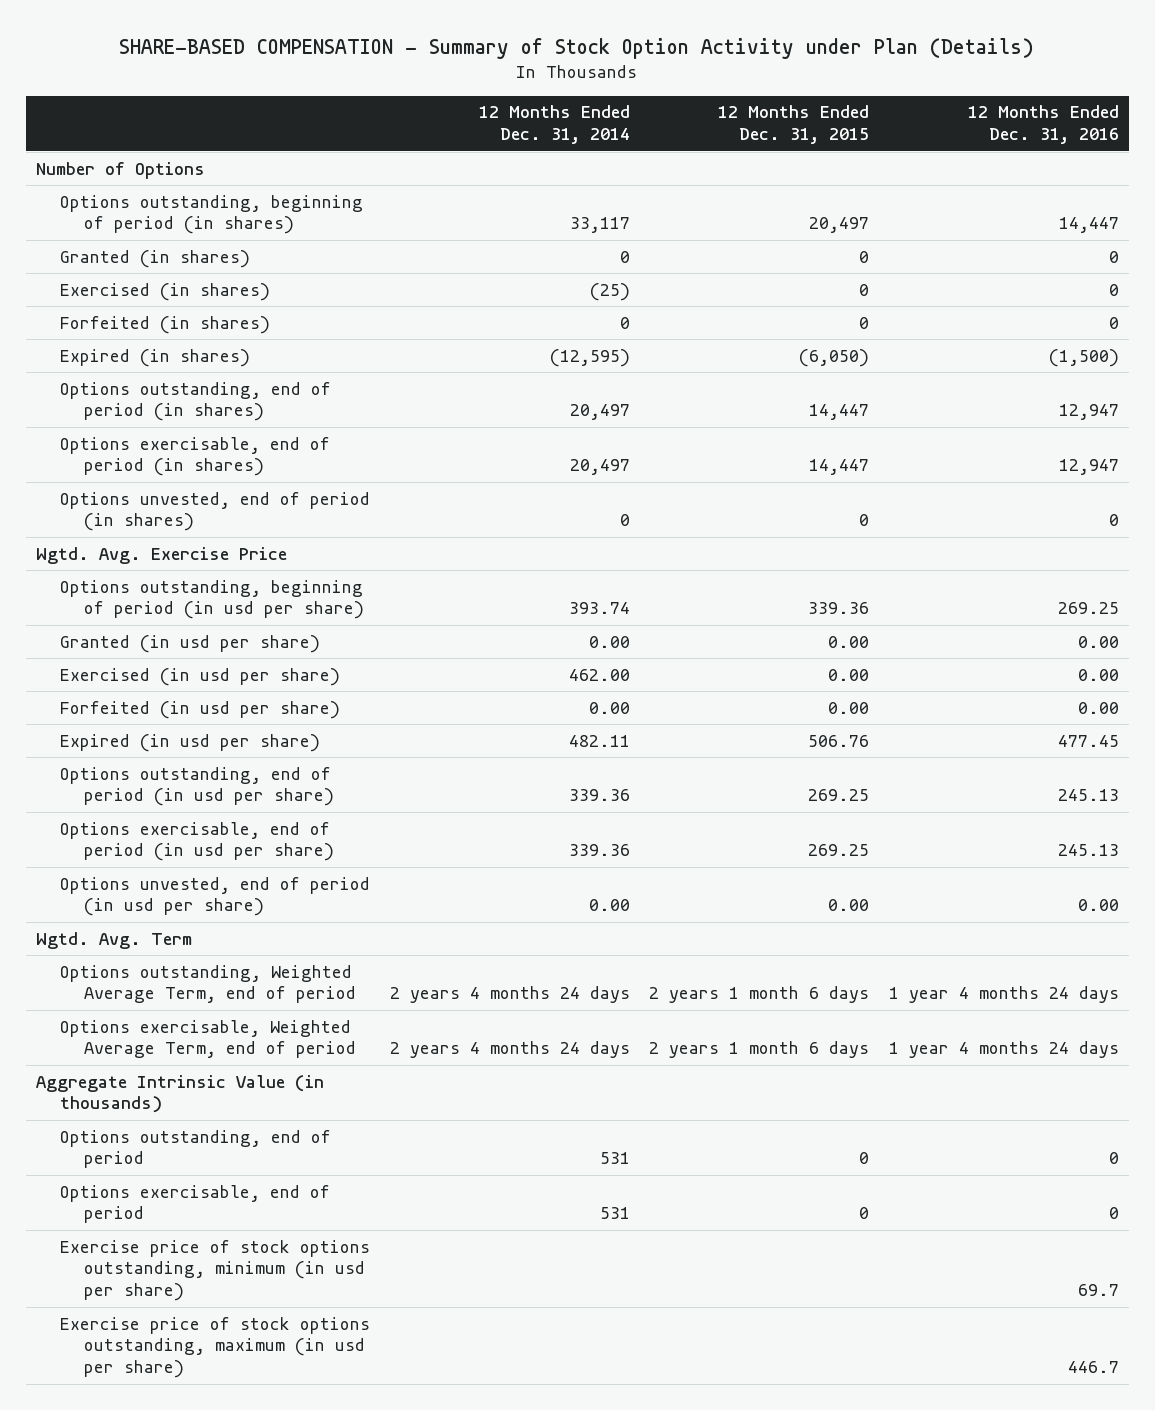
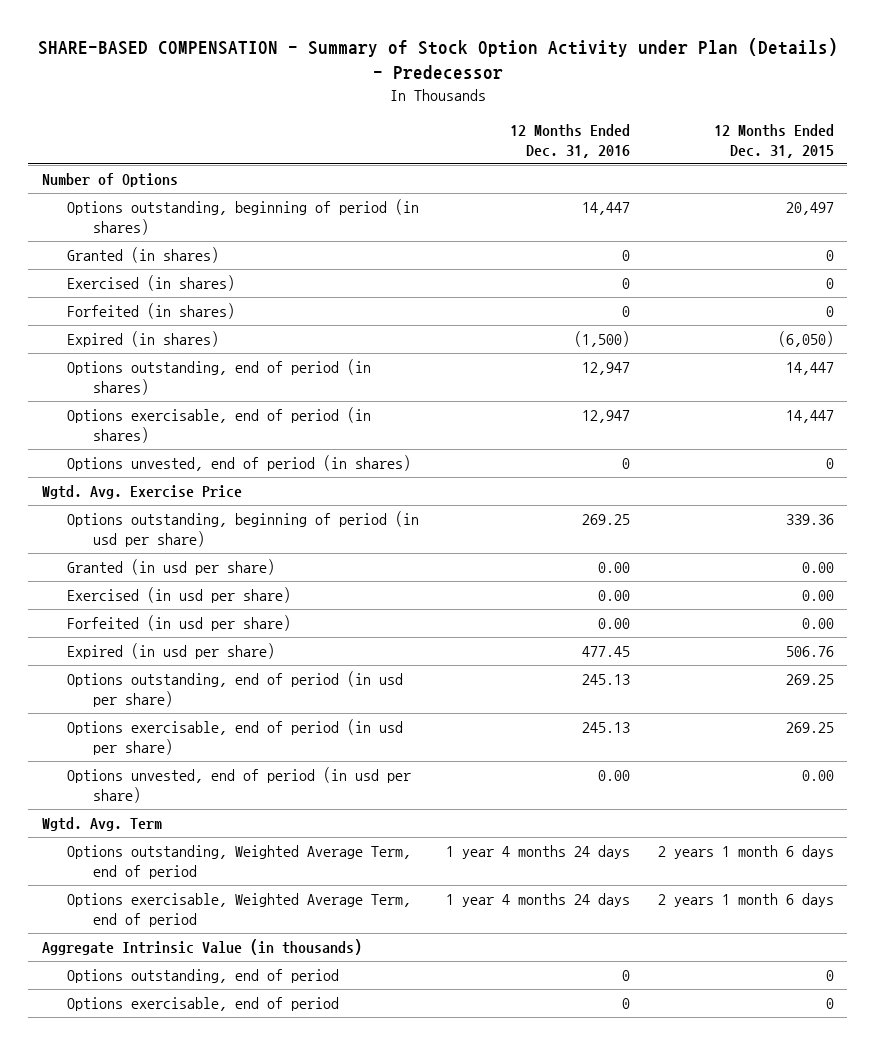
[119,38,1035,60] SHARE-BASED COMPENSATION - Summary of Stock Option Activity under Plan (Details) -> [37,38,838,81] SHARE-BASED COMPENSATION - Summary of Stock Option Activity under Plan (Details) - Predecessor
[478,105,630,145] 12 Months Ended Dec. 31, 2014 -> none
[60,1239,371,1302] Exercise price of stock options outstanding, minimum (in usd per share) -> none
[60,1316,371,1379] Exercise price of stock options outstanding, maximum (in usd per share) -> none

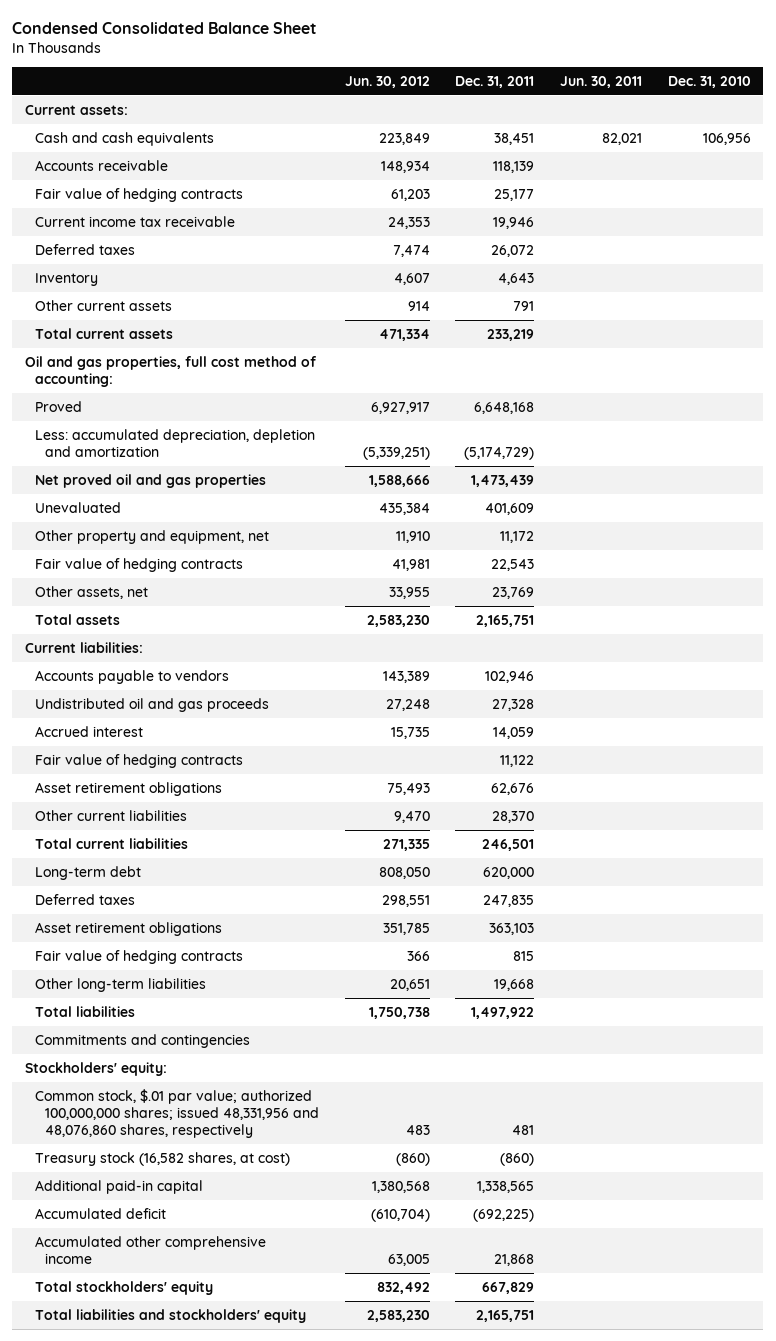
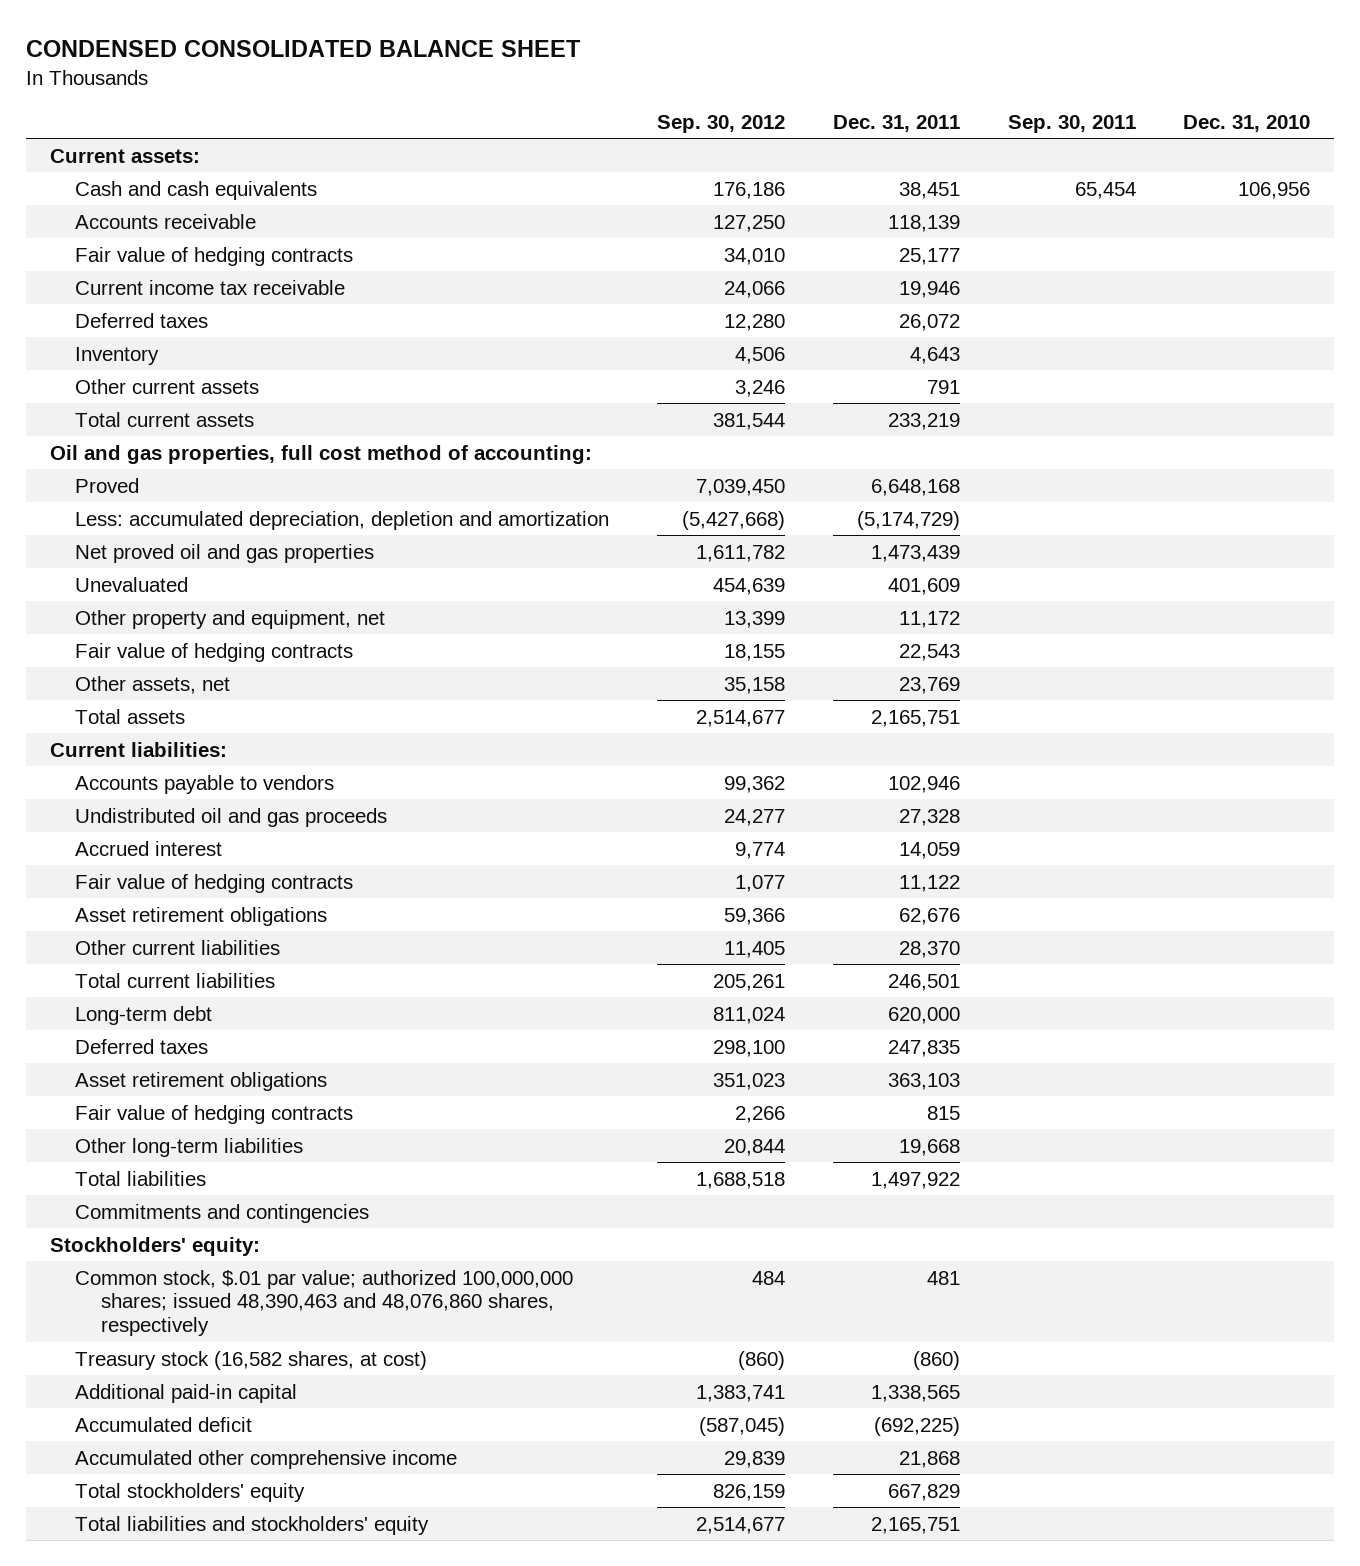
[12,21,318,34] Condensed Consolidated Balance Sheet -> [25,40,581,58] CONDENSED CONSOLIDATED BALANCE SHEET
[344,75,430,88] Jun. 30, 2012 -> none
[559,75,642,88] Jun. 30, 2011 -> none
none -> [657,114,786,133] Sep. 30, 2012
none -> [1007,114,1136,133] Sep. 30, 2011
[35,1088,320,1139] Common stock, $.01 par value; authorized 100,000,000 shares; issued 48,331,956 and 48,076,860 shares, respectively -> [75,1269,574,1337] Common stock, $.01 par value; authorized 100,000,000 shares; issued 48,390,463 and 48,076,860 shares, respectively

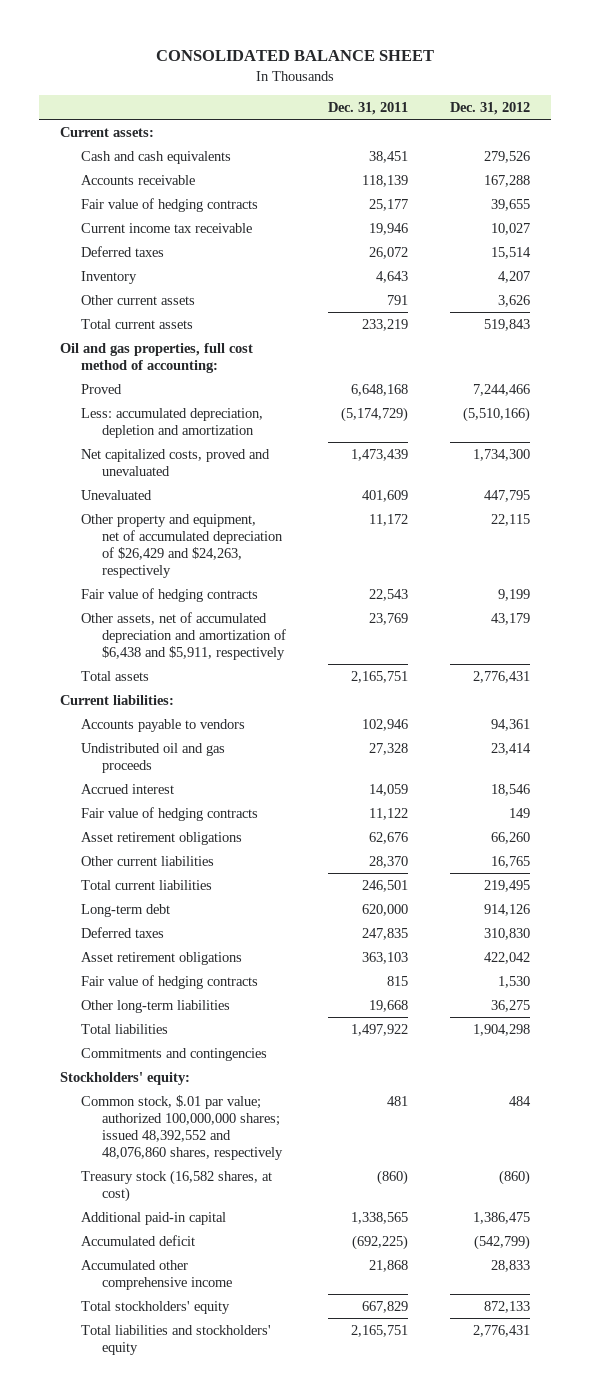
[25,40,581,58] CONDENSED CONSOLIDATED BALANCE SHEET -> [156,50,435,62] CONSOLIDATED BALANCE SHEET
[657,114,786,133] Sep. 30, 2012 -> none
[1007,114,1136,133] Sep. 30, 2011 -> none
[1183,114,1311,132] Dec. 31, 2010 -> none
none -> [450,101,531,115] Dec. 31, 2012
[75,543,375,563] Net proved oil and gas properties -> [80,448,270,476] Net capitalized costs, proved and unevaluated
[75,609,386,629] Other property and equipment, net -> [80,513,283,579] Other property and equipment, net of accumulated depreciation of $26,429 and $24,263, respectively
[75,675,231,694] Other assets, net -> [80,611,286,661] Other assets, net of accumulated depreciation and amortization of $6,438 and $5,911, respectively
[75,1269,574,1337] Common stock, $.01 par value; authorized 100,000,000 shares; issued 48,390,463 and 48,076,860 shares, respectively -> [80,1094,283,1161] Common stock, $.01 par value; authorized 100,000,000 shares; issued 48,392,552 and 48,076,860 shares, respectively

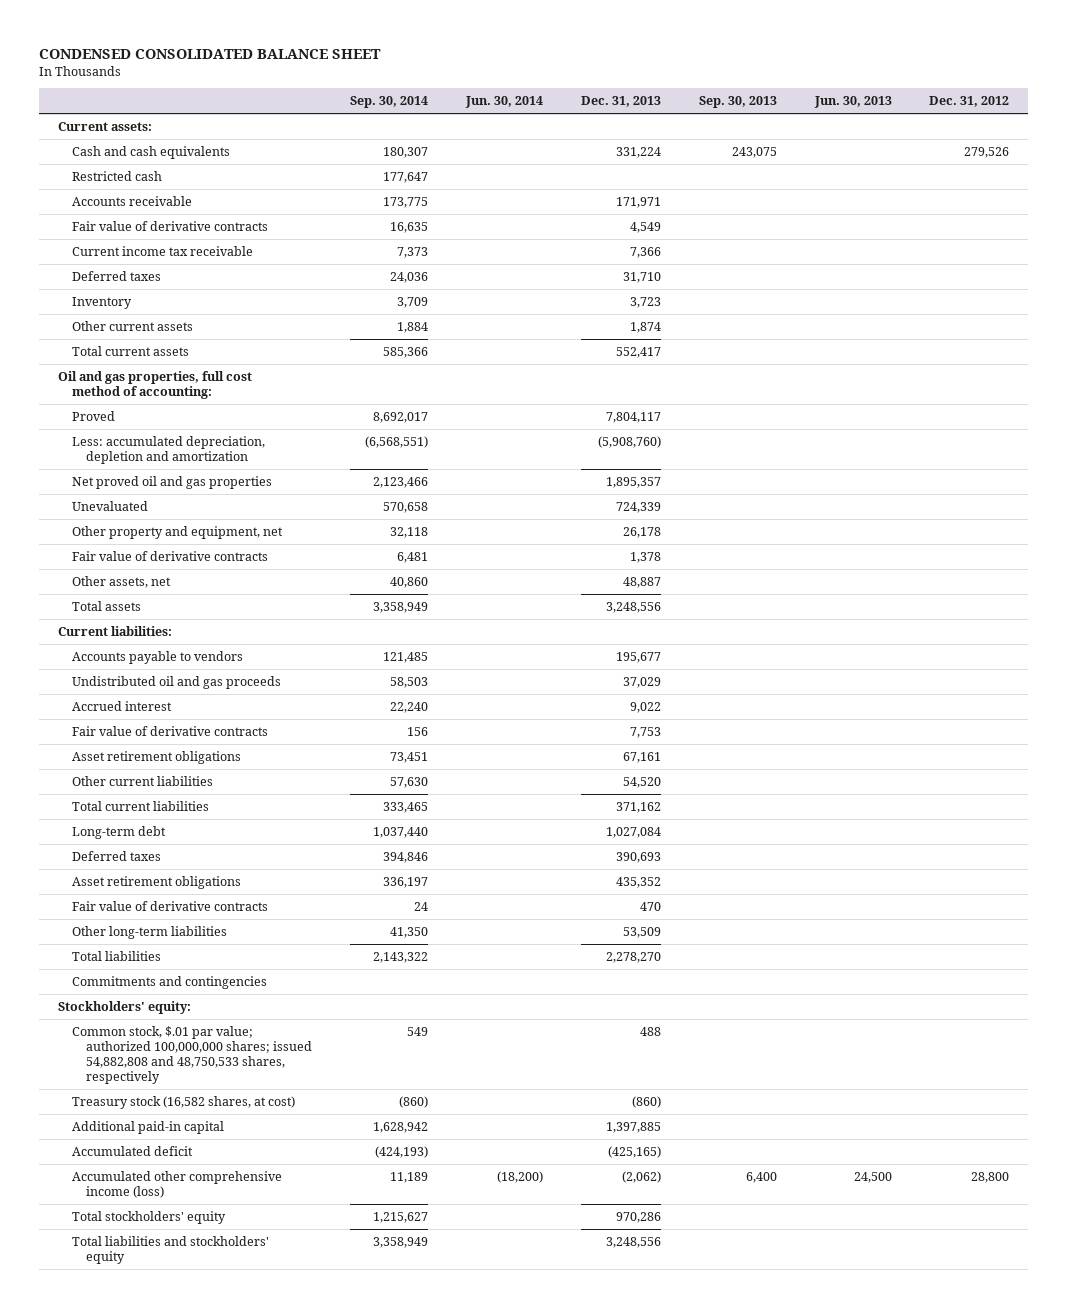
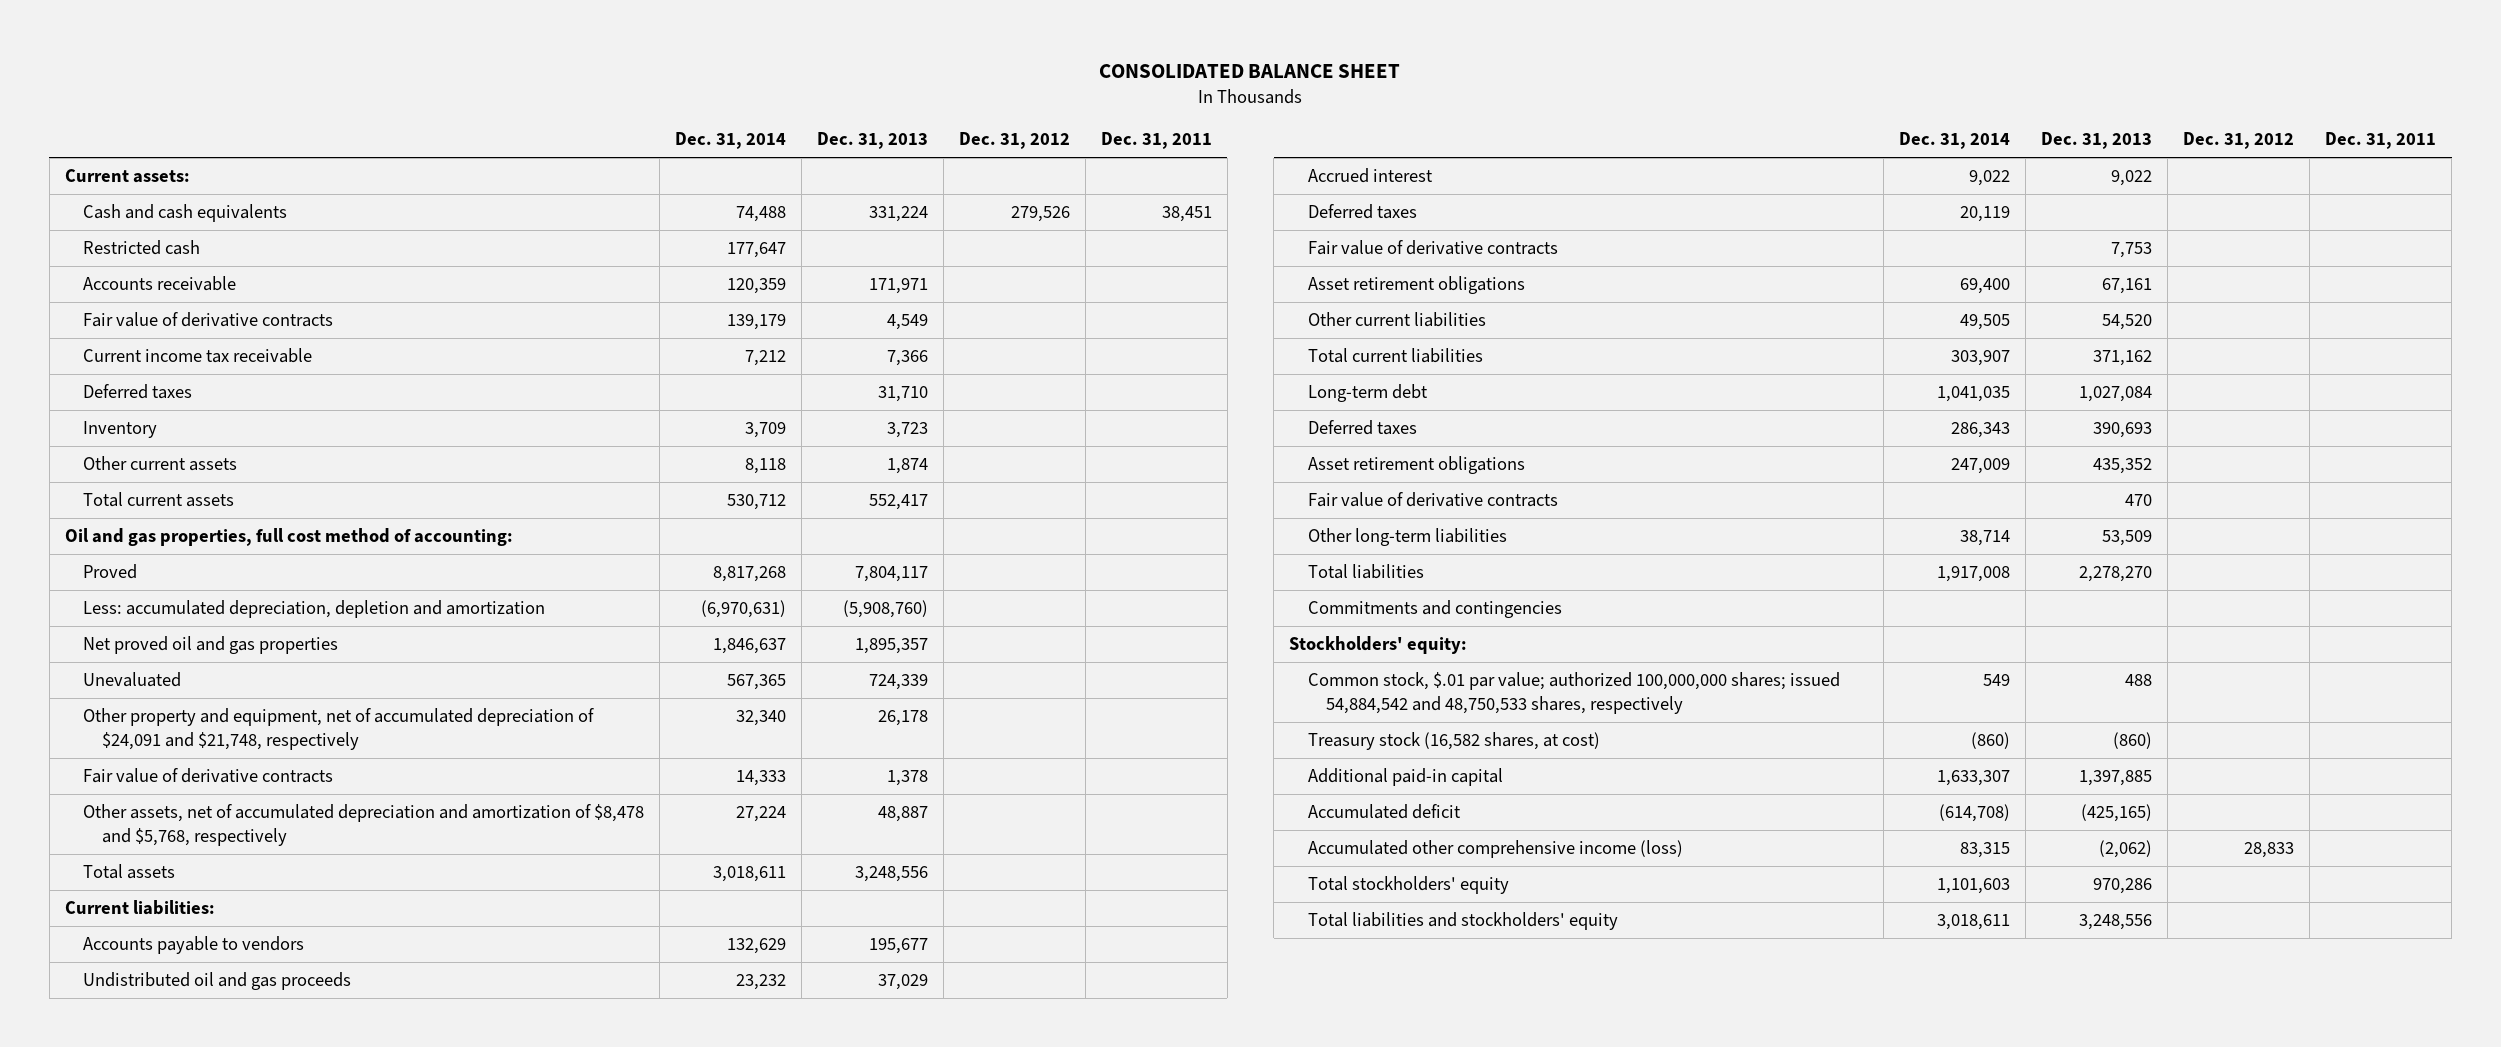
[38,48,381,59] CONDENSED CONSOLIDATED BALANCE SHEET -> [1099,64,1401,79] CONSOLIDATED BALANCE SHEET
[350,96,429,109] Sep. 30, 2014 -> none
[465,96,544,109] Jun. 30, 2014 -> none
[698,96,777,109] Sep. 30, 2013 -> none
[813,96,892,109] Jun. 30, 2013 -> none
none -> [675,132,787,150] Dec. 31, 2014
none -> [1100,132,1212,150] Dec. 31, 2011
[72,525,284,539] Other property and equipment, net -> [83,707,595,750] Other property and equipment, net of accumulated depreciation of $24,091 and $21,748, respectively
[72,575,172,588] Other assets, net -> [83,803,645,846] Other assets, net of accumulated depreciation and amortization of $8,478 and $5,768, respectively
none -> [1307,203,1417,219] Deferred taxes
[72,1025,313,1084] Common stock, $.01 par value; authorized 100,000,000 shares; issued 54,882,808 and 48,750,533 shares, respectively -> [1307,671,1840,714] Common stock, $.01 par value; authorized 100,000,000 shares; issued 54,884,542 and 48,750,533 shares, respectively
[971,1171,1010,1183] 28,800 -> [2244,841,2295,858] 28,833

